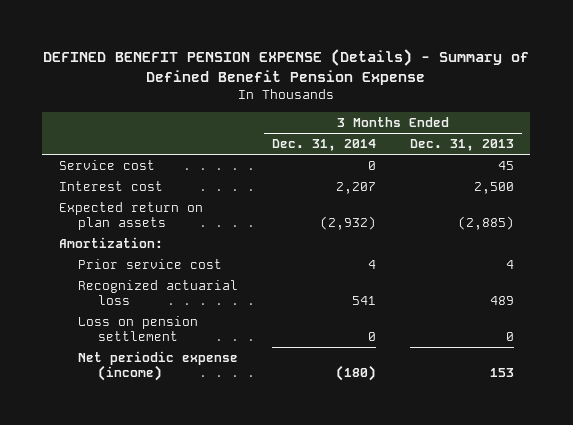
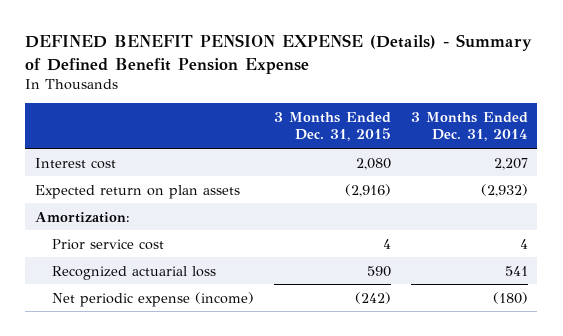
[409,139,514,152] Dec. 31, 2013 -> none
none -> [273,112,391,142] 3 Months Ended Dec. 31, 2015
[59,159,156,170] Service cost -> none
[78,315,199,342] Loss on pension settlement -> none

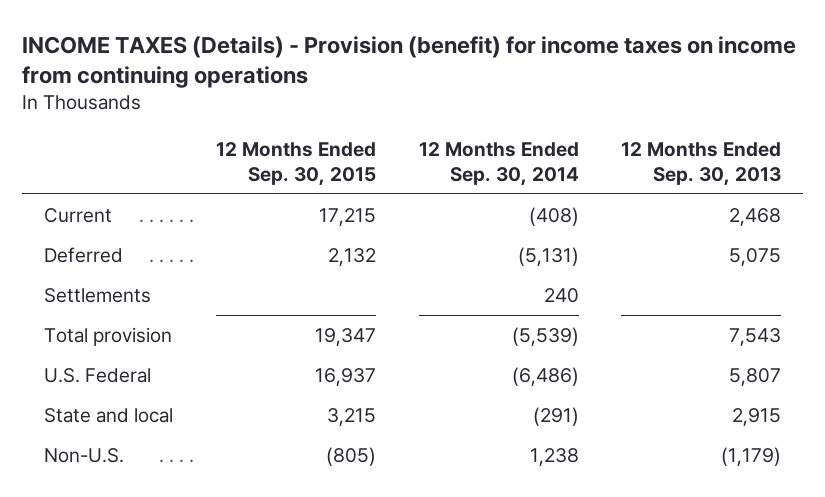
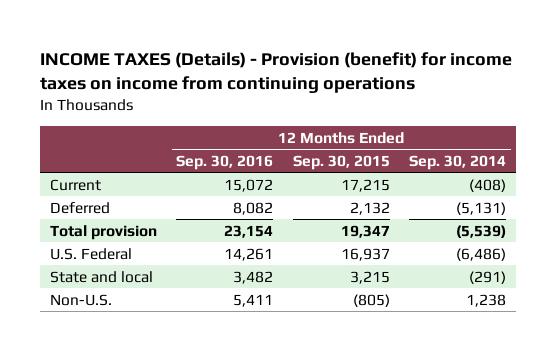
[621,141,782,186] 12 Months Ended Sep. 30, 2013 -> none
none -> [176,154,274,170] Sep. 30, 2016
[43,287,151,303] Settlements -> none

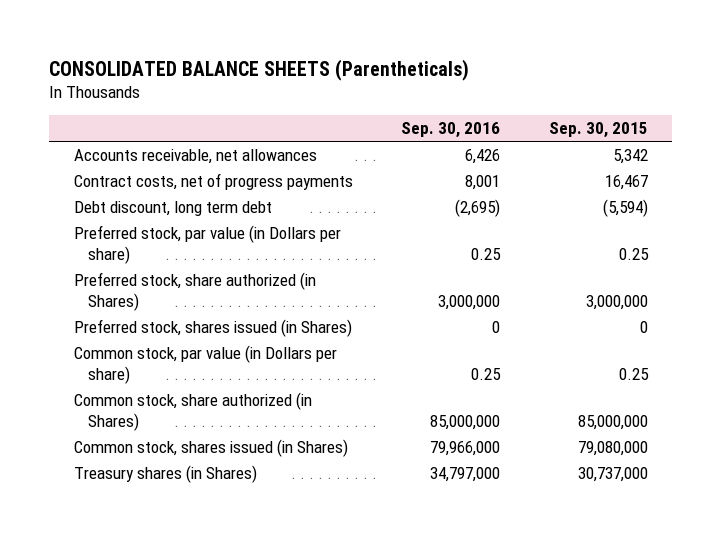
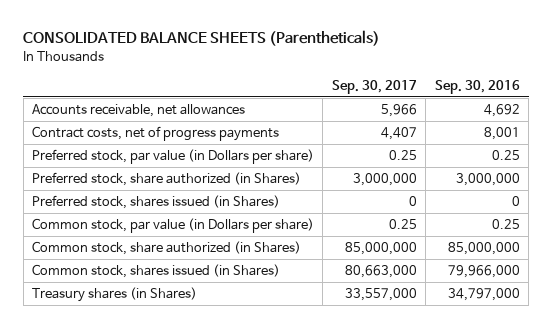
[549,122,649,139] Sep. 30, 2015 -> none
none -> [331,80,417,95] Sep. 30, 2017
[465,149,501,165] 6,426 -> [483,104,520,118] 4,692
[73,201,272,217] Debt discount, long term debt -> none

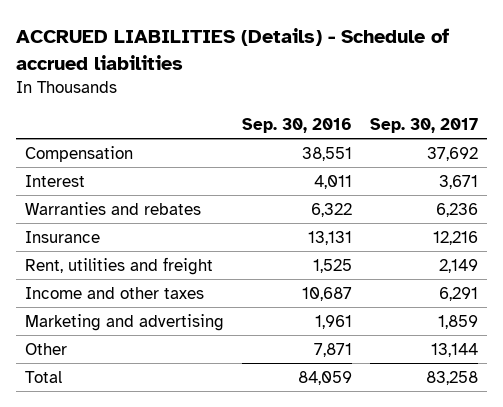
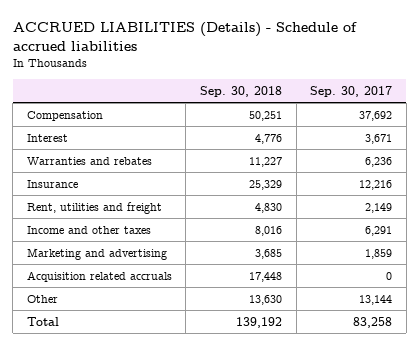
[242,118,353,134] Sep. 30, 2016 -> none
none -> [199,86,282,98] Sep. 30, 2018
none -> [26,270,172,282] Acquisition related accruals

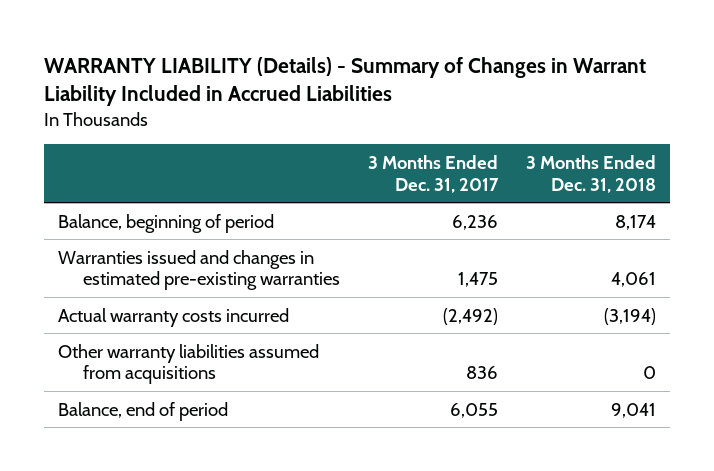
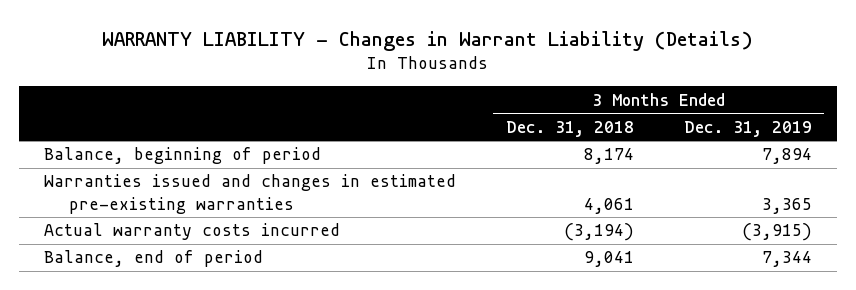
[44,56,647,107] WARRANTY LIABILITY (Details) - Summary of Changes in Warrant Liability Included in Accrued Liabilities -> [101,30,753,51] WARRANTY LIABILITY - Changes in Warrant Liability (Details)
[367,154,499,193] 3 Months Ended Dec. 31, 2017 -> none
none -> [683,120,812,137] Dec. 31, 2019
[58,343,320,385] Other warranty liabilities assumed from acquisitions -> none

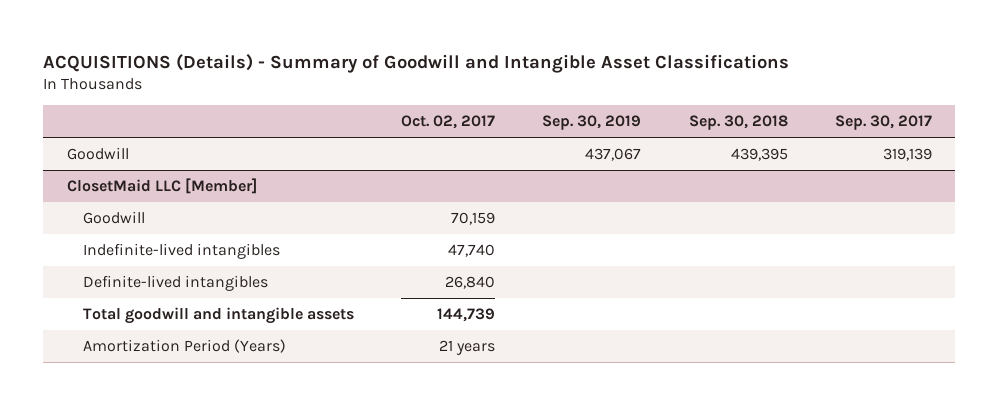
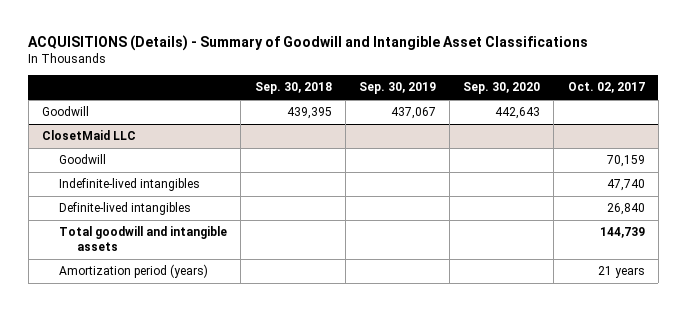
[834,115,932,131] Sep. 30, 2017 -> none
none -> [463,82,541,95] Sep. 30, 2020
[66,177,257,194] ClosetMaid LLC [Member] -> [42,130,137,141] ClosetMaid LLC
[83,338,287,353] Amortization Period (Years) -> [59,264,209,279] Amortization period (years)

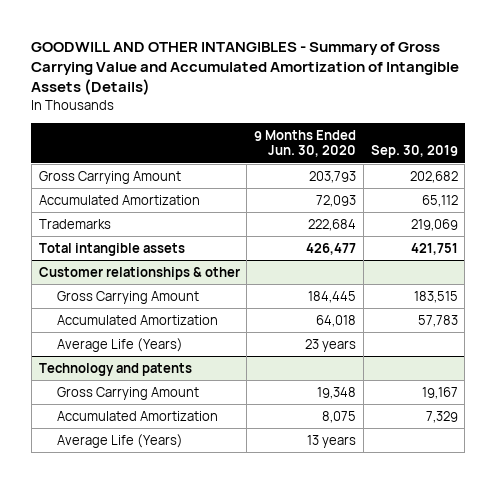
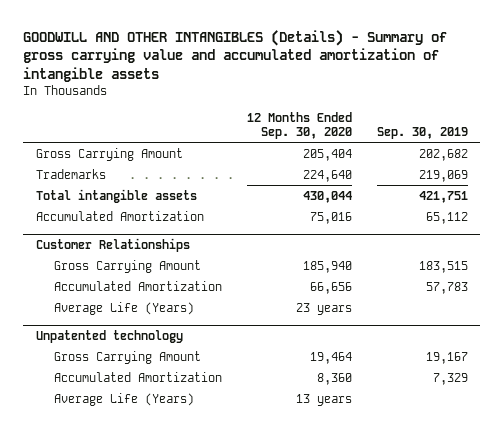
[31,41,460,96] GOODWILL AND OTHER INTANGIBLES - Summary of Gross Carrying Value and Accumulated Amortization of Intangible Assets (Details) -> [23,29,448,82] GOODWILL AND OTHER INTANGIBLES (Details) - Summary of gross carrying value and accumulated amortization of intangible assets
[254,129,357,158] 9 Months Ended Jun. 30, 2020 -> none
none -> [246,111,352,139] 12 Months Ended Sep. 30, 2020
[38,194,200,205] Accumulated Amortization -> [35,210,204,221] Accumulated Amortization
[38,266,240,280] Customer relationships & other -> [35,237,190,252] Customer Relationships
[38,362,192,376] Technology and patents -> [35,329,183,343] Unpatented technology

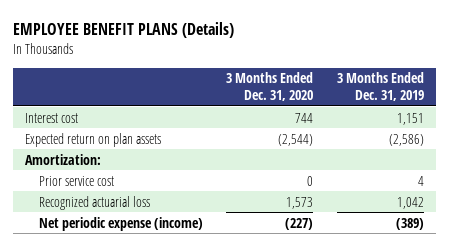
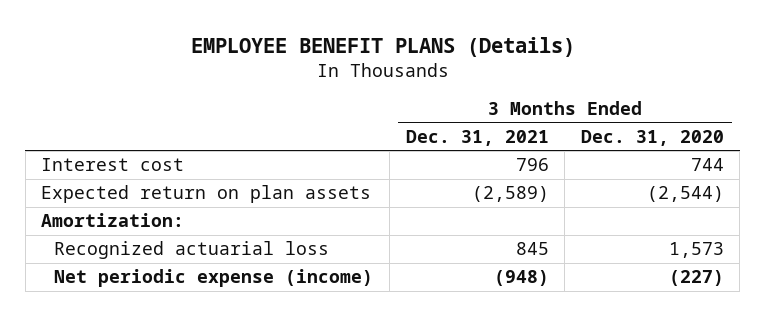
[336,72,424,101] 3 Months Ended Dec. 31, 2019 -> none
none -> [405,129,549,146] Dec. 31, 2021
[38,175,114,186] Prior service cost -> none

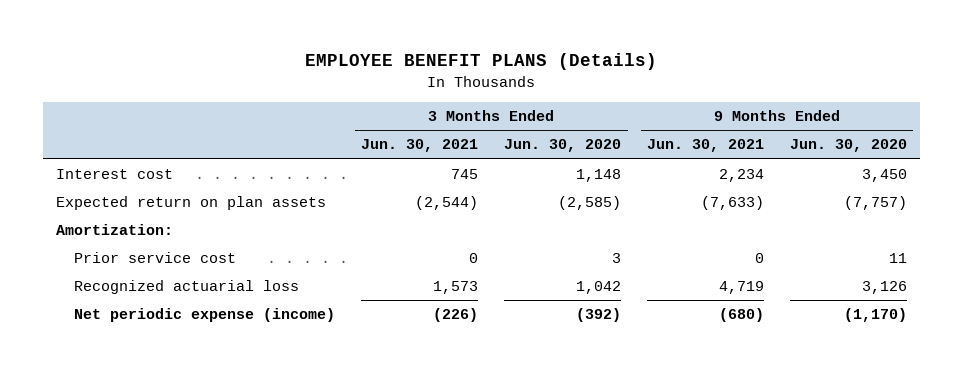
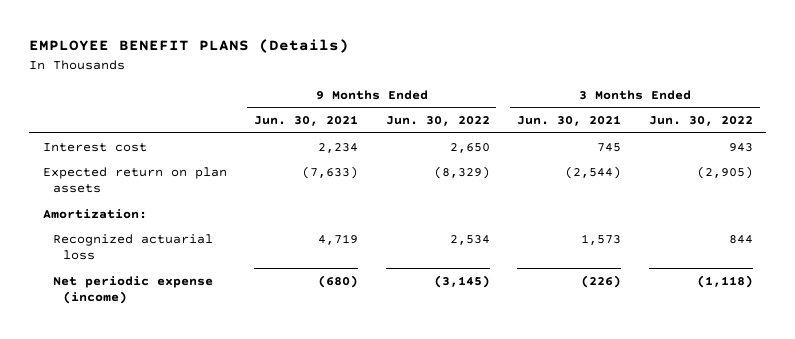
[504,139,622,153] Jun. 30, 2020 -> none
[789,139,907,153] Jun. 30, 2020 -> none
none -> [385,116,490,127] Jun. 30, 2022
none -> [648,116,753,127] Jun. 30, 2022
[74,252,237,264] Prior service cost -> none

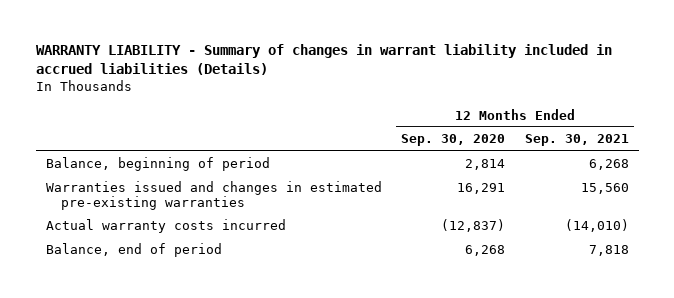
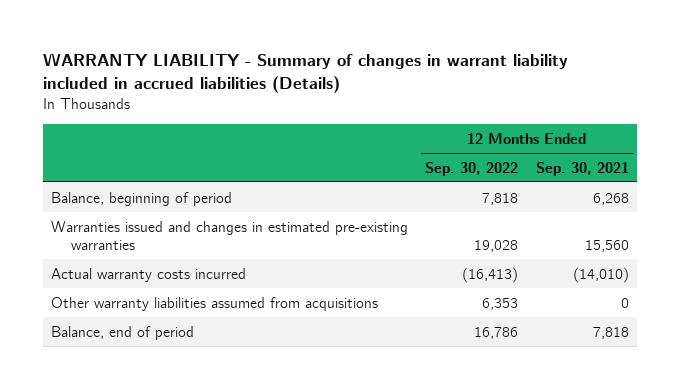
[401,134,506,147] Sep. 30, 2020 -> none
none -> [425,161,519,176] Sep. 30, 2022
none -> [51,296,379,311] Other warranty liabilities assumed from acquisitions

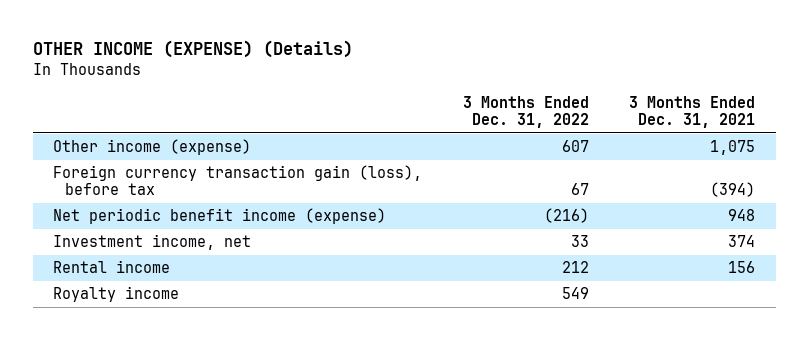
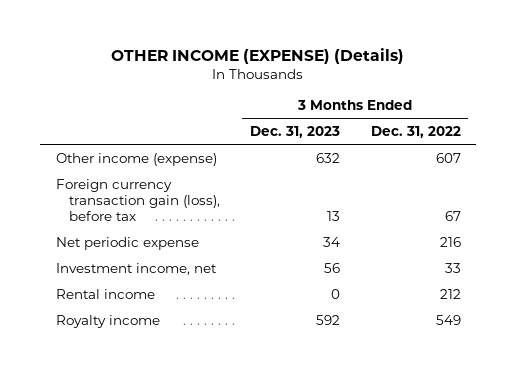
[629,96,756,129] 3 Months Ended Dec. 31, 2021 -> none
none -> [250,125,341,138] Dec. 31, 2023
[53,208,387,225] Net periodic benefit income (expense) -> [55,236,199,250] Net periodic expense
[543,208,589,224] (216) -> [439,236,461,247] 216

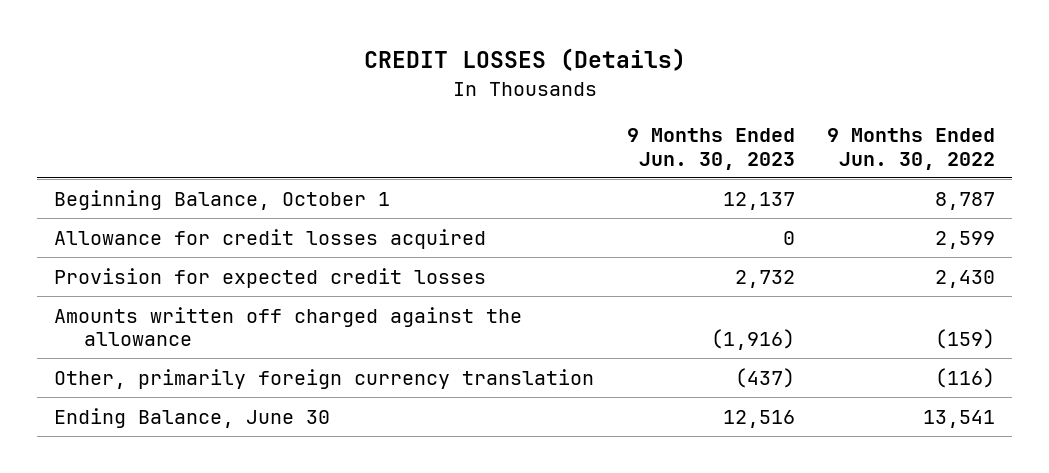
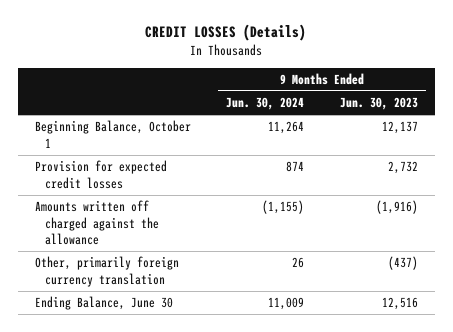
[827,128,996,170] 9 Months Ended Jun. 30, 2022 -> none
none -> [226,96,305,110] Jun. 30, 2024
[53,228,486,249] Allowance for credit losses acquired -> none

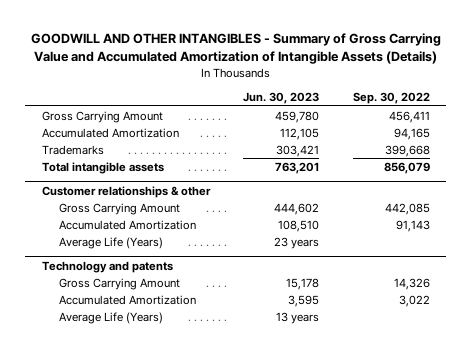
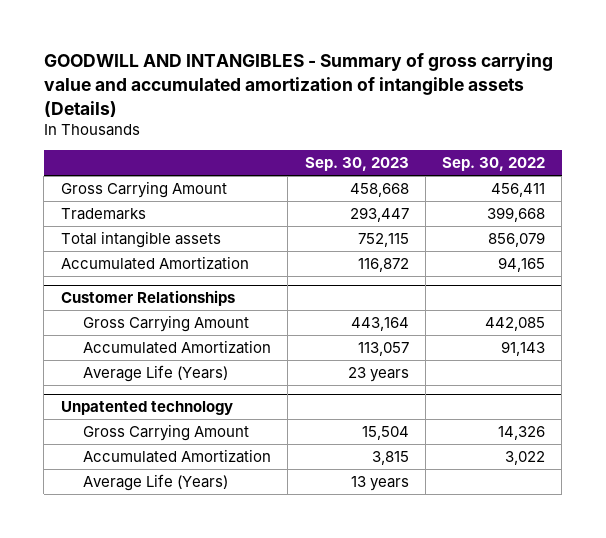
[30,33,441,65] GOODWILL AND OTHER INTANGIBLES - Summary of Gross Carrying Value and Accumulated Amortization of Intangible Assets (Details) -> [43,53,553,117] GOODWILL AND INTANGIBLES - Summary of gross carrying value and accumulated amortization of intangible assets (Details)
[243,91,320,104] Jun. 30, 2023 -> none
none -> [304,157,409,172] Sep. 30, 2023
[42,127,180,138] Accumulated Amortization -> [60,255,249,270] Accumulated Amortization
[42,185,212,198] Customer relationships & other -> [60,290,235,307] Customer Relationships
[42,260,174,273] Technology and patents -> [60,401,233,416] Unpatented technology

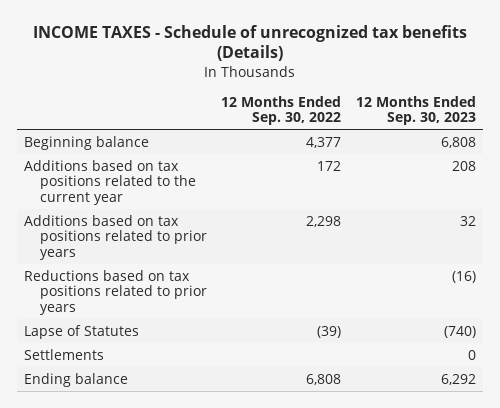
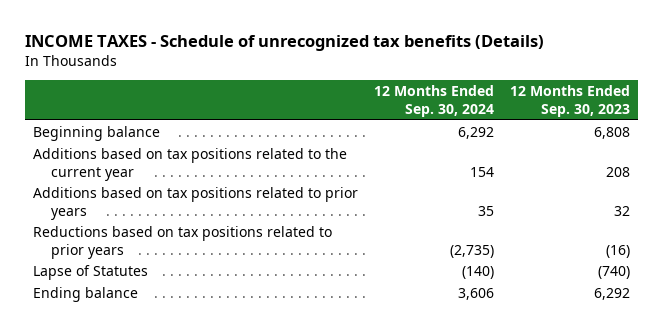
[221,95,342,126] 12 Months Ended Sep. 30, 2022 -> none
none -> [373,85,494,117] 12 Months Ended Sep. 30, 2024
[23,348,104,360] Settlements -> none

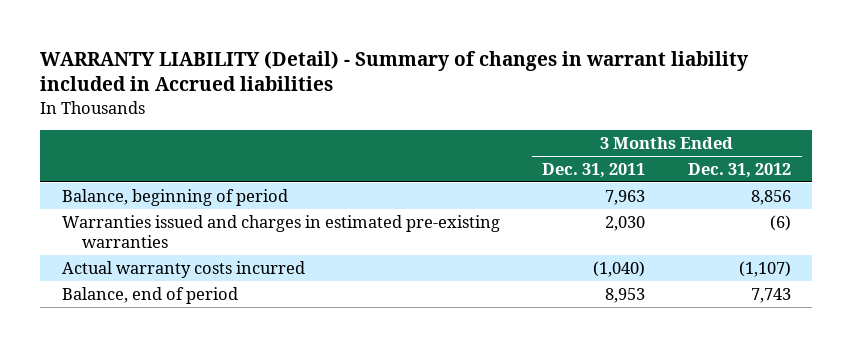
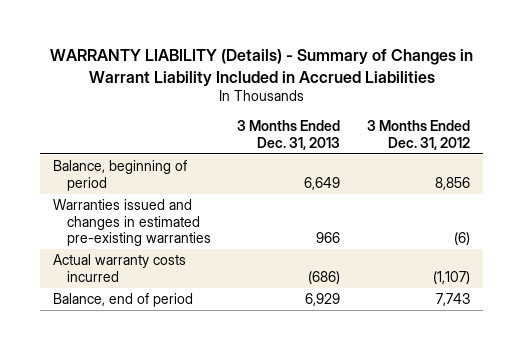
[40,50,749,92] WARRANTY LIABILITY (Detail) - Summary of changes in warrant liability included in Accrued liabilities -> [49,49,473,86] WARRANTY LIABILITY (Details) - Summary of Changes in Warrant Liability Included in Accrued Liabilities
[542,162,646,178] Dec. 31, 2011 -> none
none -> [237,120,341,150] 3 Months Ended Dec. 31, 2013
[61,214,500,249] Warranties issued and charges in estimated pre-existing warranties -> [53,199,211,246] Warranties issued and changes in estimated pre-existing warranties

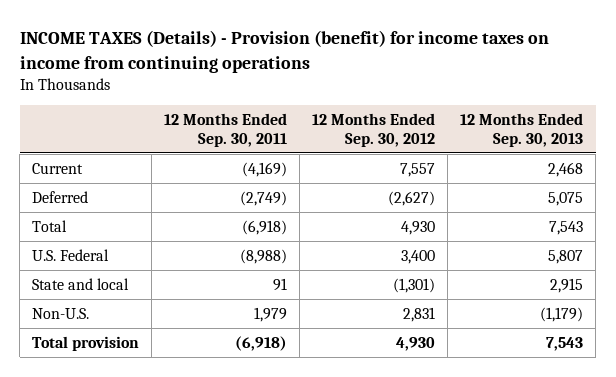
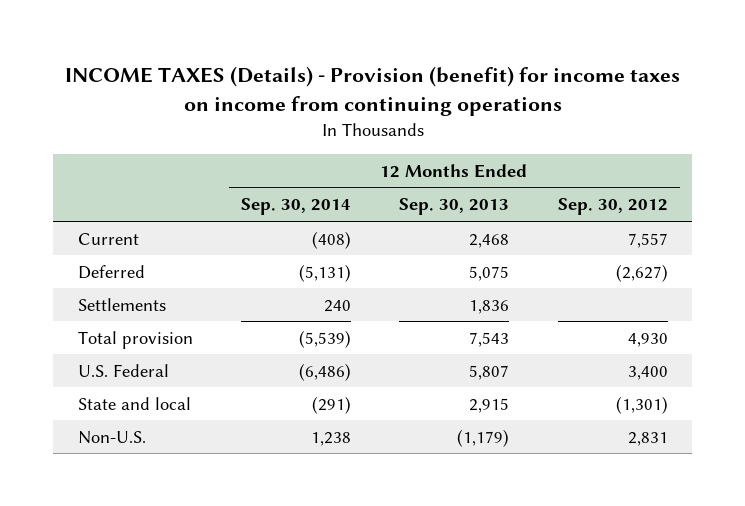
[164,112,288,147] 12 Months Ended Sep. 30, 2011 -> none
none -> [240,198,351,216] Sep. 30, 2014
[32,219,68,232] Total -> none
none -> [77,297,166,311] Settlements
[32,335,140,351] Total provision -> [77,330,193,349] Total provision

